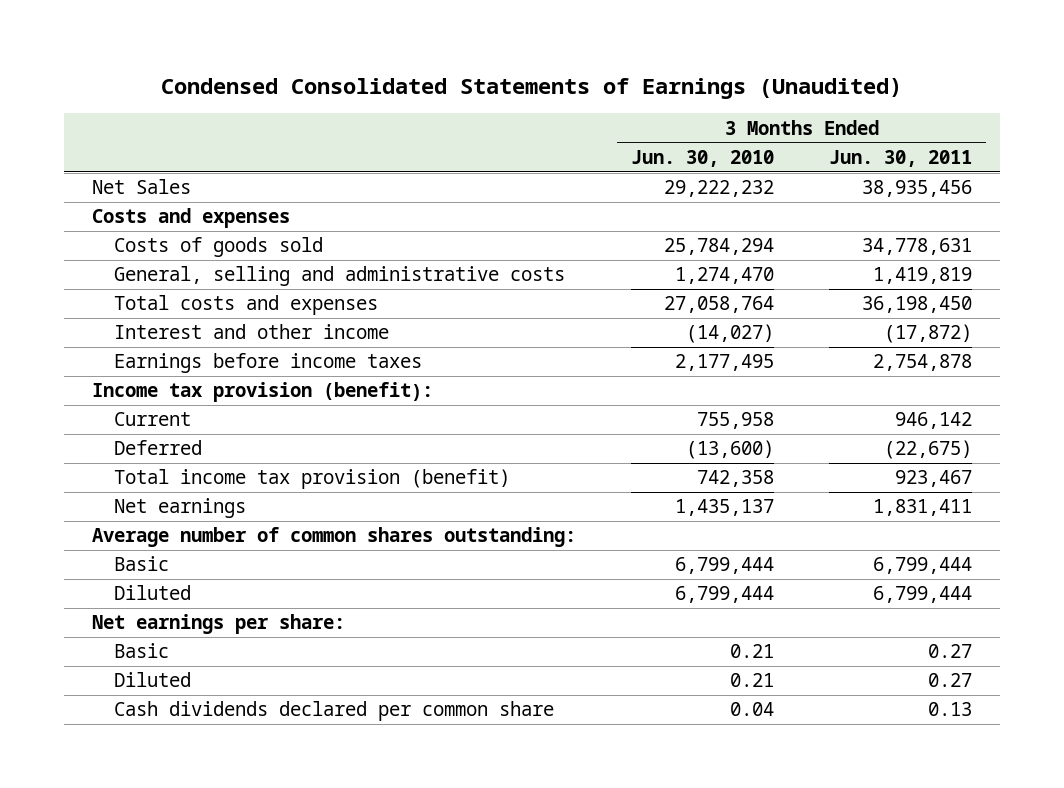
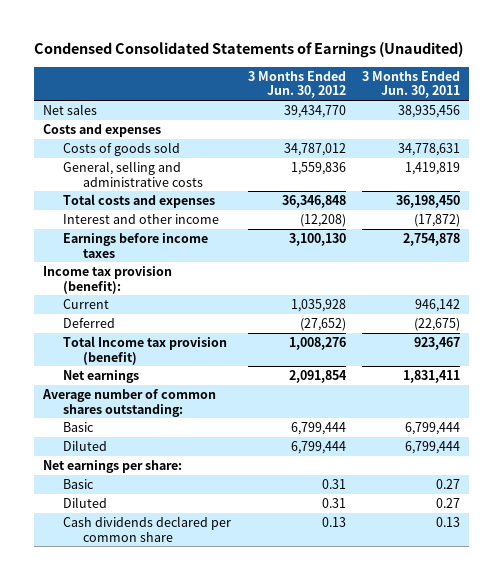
[631,149,775,167] Jun. 30, 2010 -> none
none -> [247,70,346,99] 3 Months Ended Jun. 30, 2012
[91,179,191,195] Net Sales -> [42,104,97,116] Net sales
[114,469,511,490] Total income tax provision (benefit) -> [62,336,227,365] Total Income tax provision (benefit)

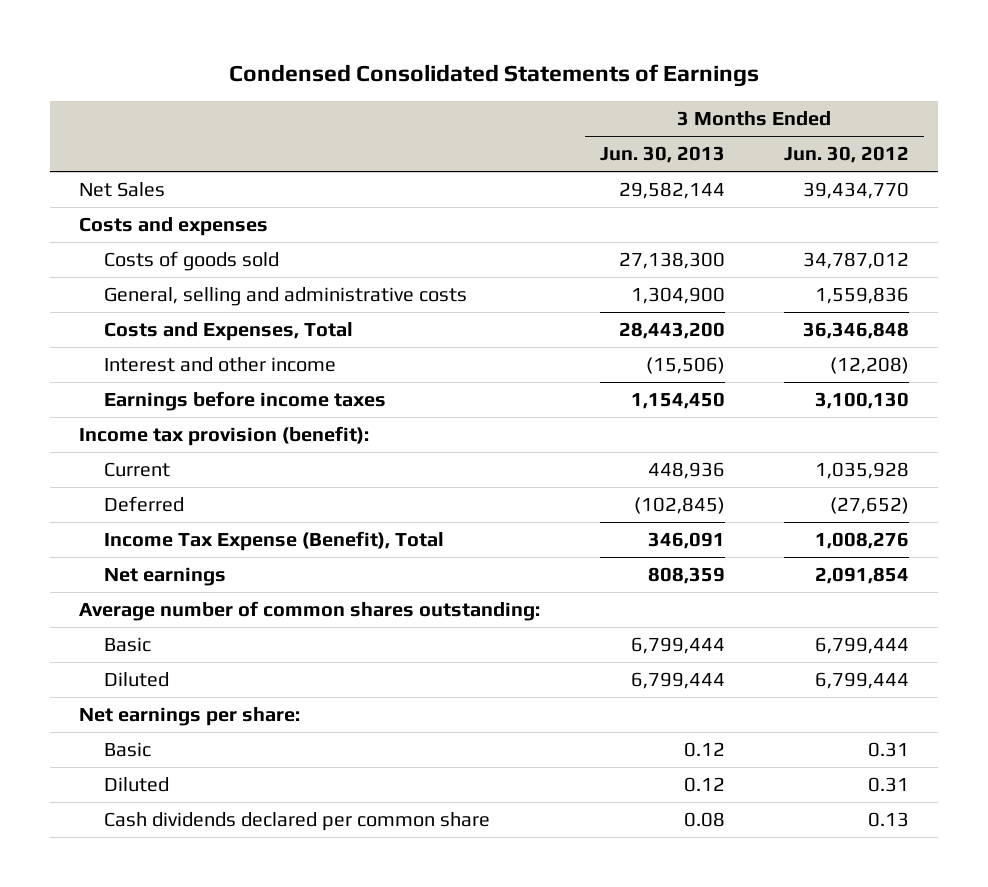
[34,42,464,59] Condensed Consolidated Statements of Earnings (Unaudited) -> [229,64,760,88] Condensed Consolidated Statements of Earnings
[362,70,461,99] 3 Months Ended Jun. 30, 2011 -> none
none -> [599,146,725,164] Jun. 30, 2013
[42,104,97,116] Net sales -> [79,181,166,197] Net Sales
[62,194,215,209] Total costs and expenses -> [103,321,353,341] Costs and Expenses, Total
[62,336,227,365] Total Income tax provision (benefit) -> [103,530,444,551] Income Tax Expense (Benefit), Total

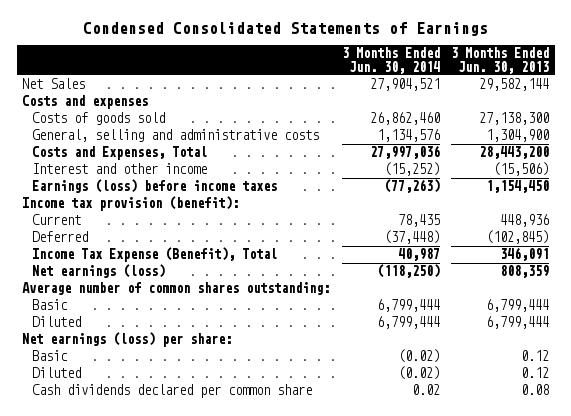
[783,146,909,164] Jun. 30, 2012 -> none
none -> [341,47,440,74] 3 Months Ended Jun. 30, 2014
[103,390,386,411] Earnings before income taxes -> [31,179,277,194] Earnings (loss) before income taxes
[103,566,226,586] Net earnings -> [31,264,165,279] Net earnings (loss)
[79,706,301,726] Net earnings per share: -> [22,332,233,348] Net earnings (loss) per share:

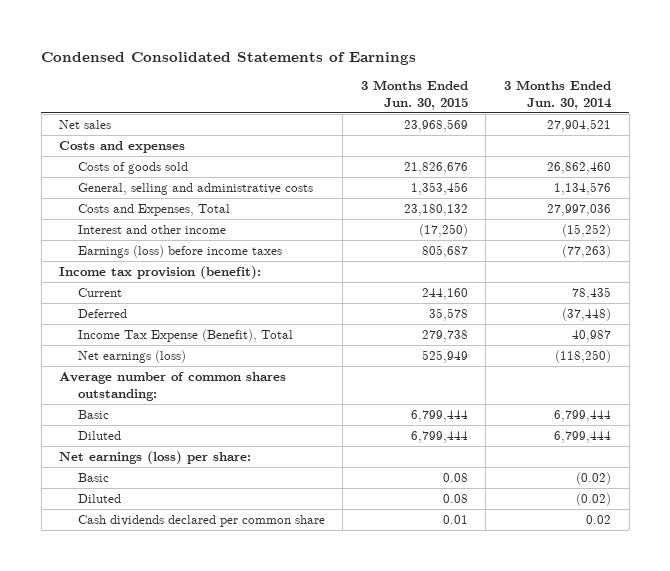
[451,47,550,74] 3 Months Ended Jun. 30, 2013 -> none
none -> [360,79,468,110] 3 Months Ended Jun. 30, 2015
[22,78,86,90] Net Sales -> [59,120,112,130] Net sales

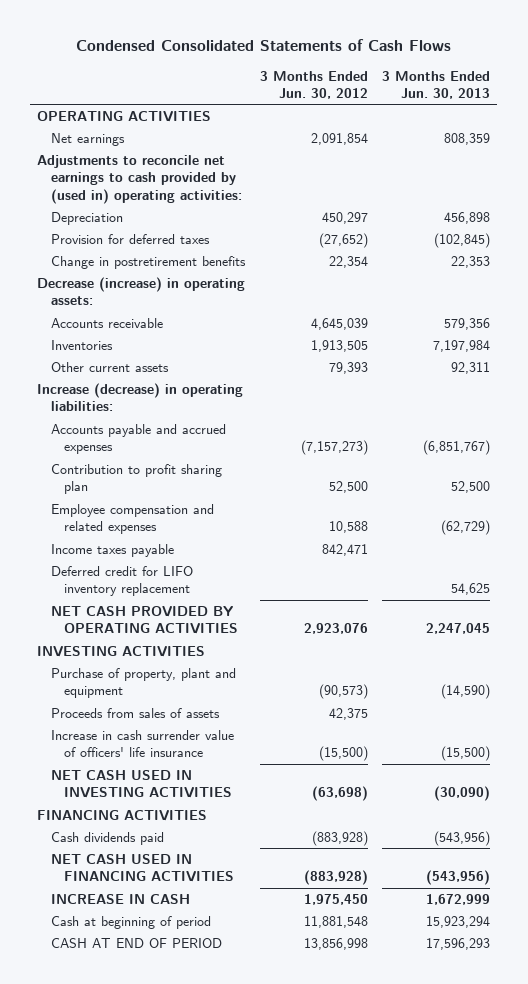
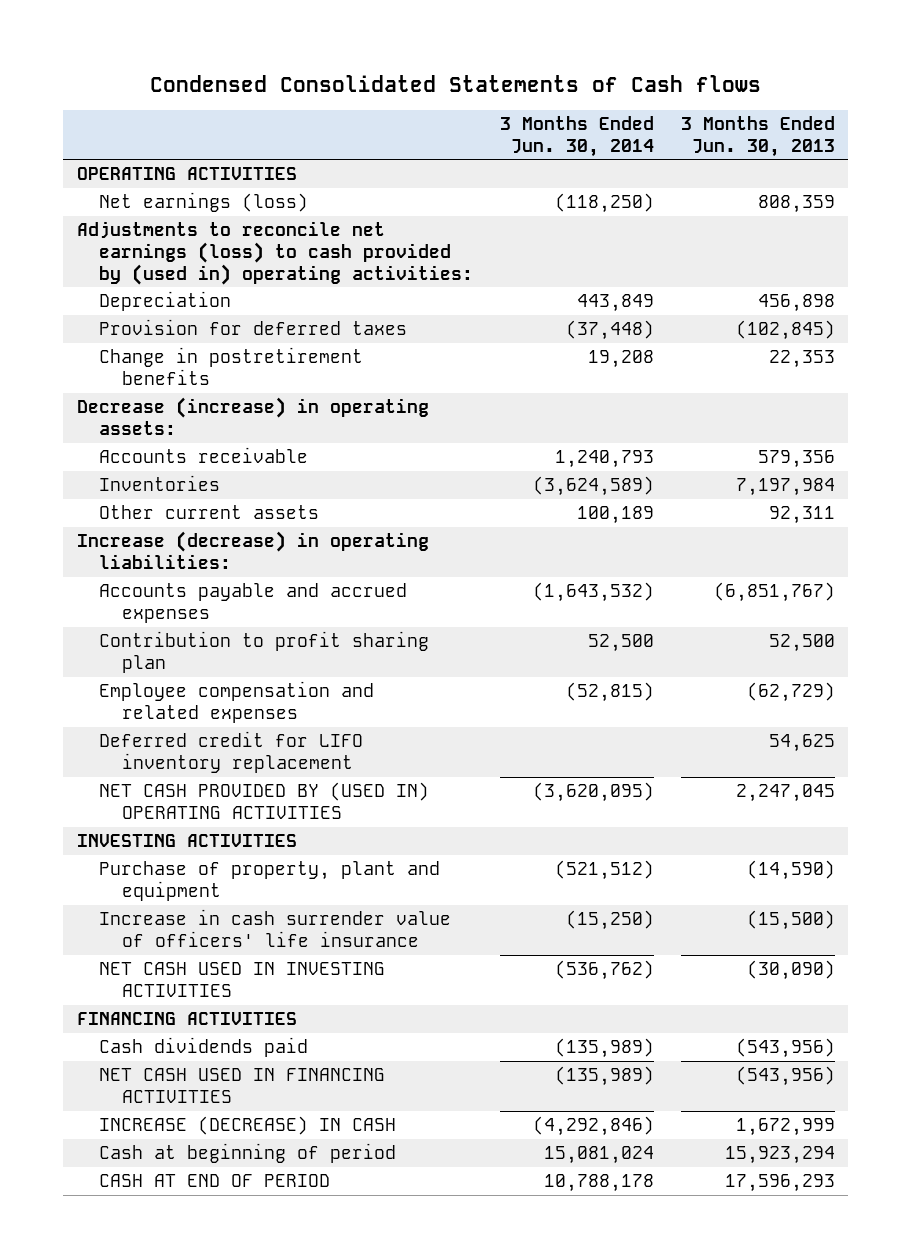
[75,39,451,52] Condensed Consolidated Statements of Cash Flows -> [149,74,761,92] Condensed Consolidated Statements of Cash flows
[259,70,368,100] 3 Months Ended Jun. 30, 2012 -> none
none -> [500,115,655,157] 3 Months Ended Jun. 30, 2014
[50,132,125,146] Net earnings -> [99,192,309,213] Net earnings (loss)
[37,154,242,204] Adjustments to reconcile net earnings to cash provided by (used in) operating activities: -> [76,221,474,285] Adjustments to reconcile net earnings (loss) to cash provided by (used in) operating activities:
[50,543,174,557] Income taxes payable -> none
[50,605,239,635] NET CASH PROVIDED BY OPERATING ACTIVITIES -> [99,782,430,820] NET CASH PROVIDED BY (USED IN) OPERATING ACTIVITIES
[50,707,220,718] Proceeds from sales of assets -> none
[50,893,190,904] INCREASE IN CASH -> [99,1116,397,1136] INCREASE (DECREASE) IN CASH

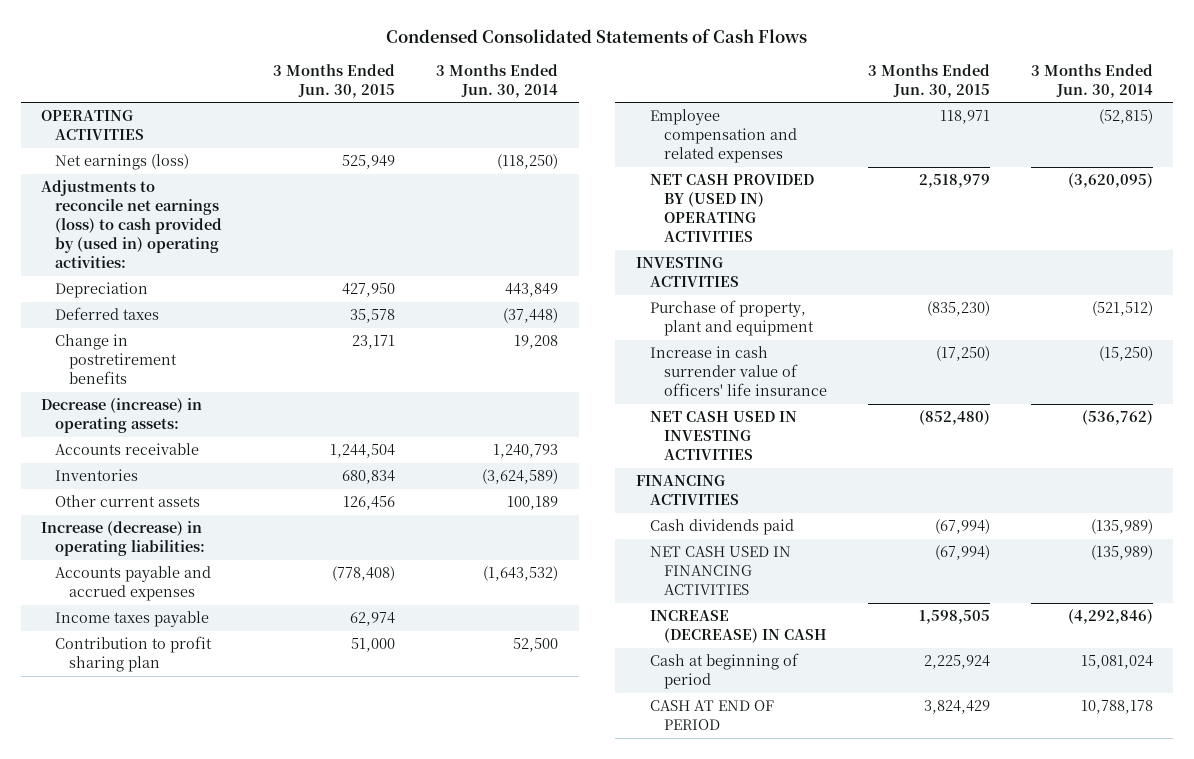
[149,74,761,92] Condensed Consolidated Statements of Cash flows -> [385,29,807,44] Condensed Consolidated Statements of Cash Flows
[680,115,835,157] 3 Months Ended Jun. 30, 2013 -> none
none -> [273,63,396,98] 3 Months Ended Jun. 30, 2015
[99,319,408,336] Provision for deferred taxes -> [55,307,160,321] Deferred taxes
none -> [55,611,210,628] Income taxes payable
[99,731,364,774] Deferred credit for LIFO inventory replacement -> none

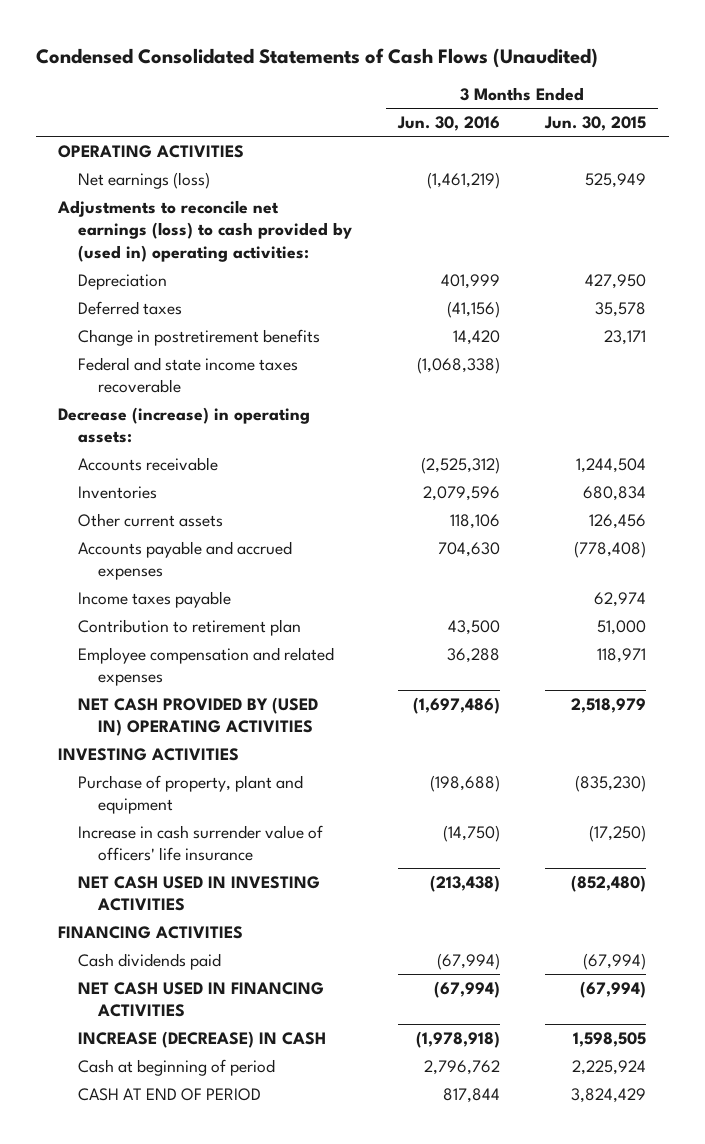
[385,29,807,44] Condensed Consolidated Statements of Cash Flows -> [35,48,598,69] Condensed Consolidated Statements of Cash Flows (Unaudited)
[436,63,559,98] 3 Months Ended Jun. 30, 2014 -> none
none -> [396,116,500,132] Jun. 30, 2016
none -> [78,356,299,394] Federal and state income taxes recoverable
[41,521,206,557] Increase (decrease) in operating liabilities: -> none
[55,636,213,673] Contribution to profit sharing plan -> [78,618,302,636] Contribution to retirement plan

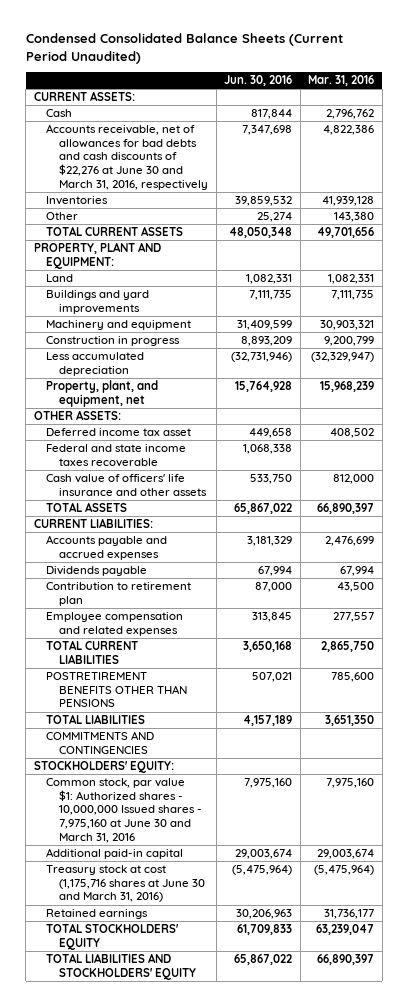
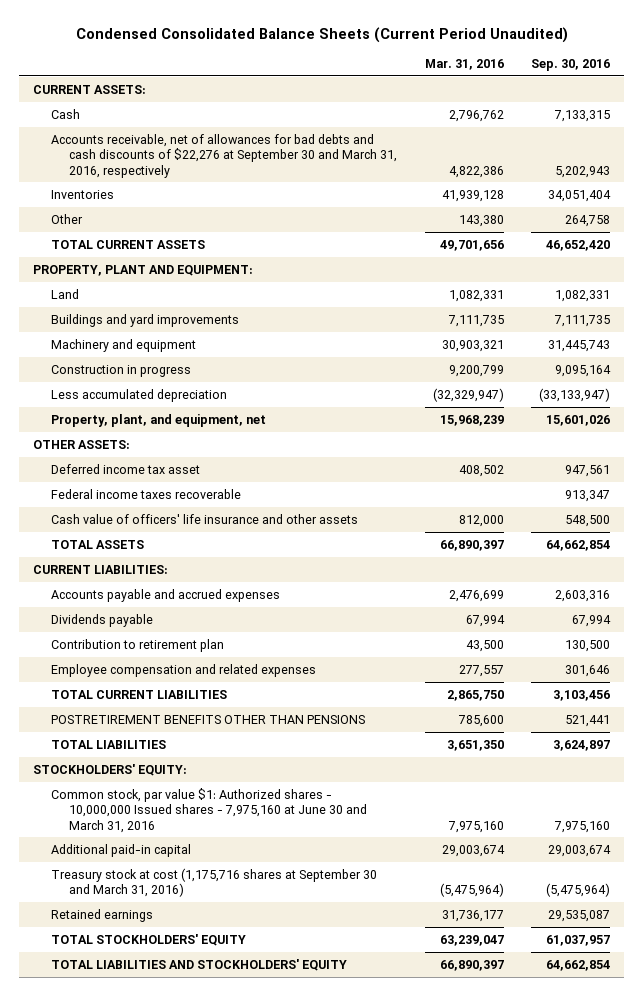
[224,75,293,87] Jun. 30, 2016 -> none
none -> [531,59,611,72] Sep. 30, 2016
[46,124,209,190] Accounts receivable, net of allowances for bad debts and cash discounts of $22,276 at June 30 and March 31, 2016, respectively -> [51,133,398,178] Accounts receivable, net of allowances for bad debts and cash discounts of $22,276 at September 30 and March 31, 2016, respectively
[46,444,187,467] Federal and state income taxes recoverable -> [51,488,242,499] Federal income taxes recoverable
[46,731,155,754] COMMITMENTS AND CONTINGENCIES -> none
[46,865,206,903] Treasury stock at cost (1,175,716 shares at June 30 and March 31, 2016) -> [51,867,378,898] Treasury stock at cost (1,175,716 shares at September 30 and March 31, 2016)

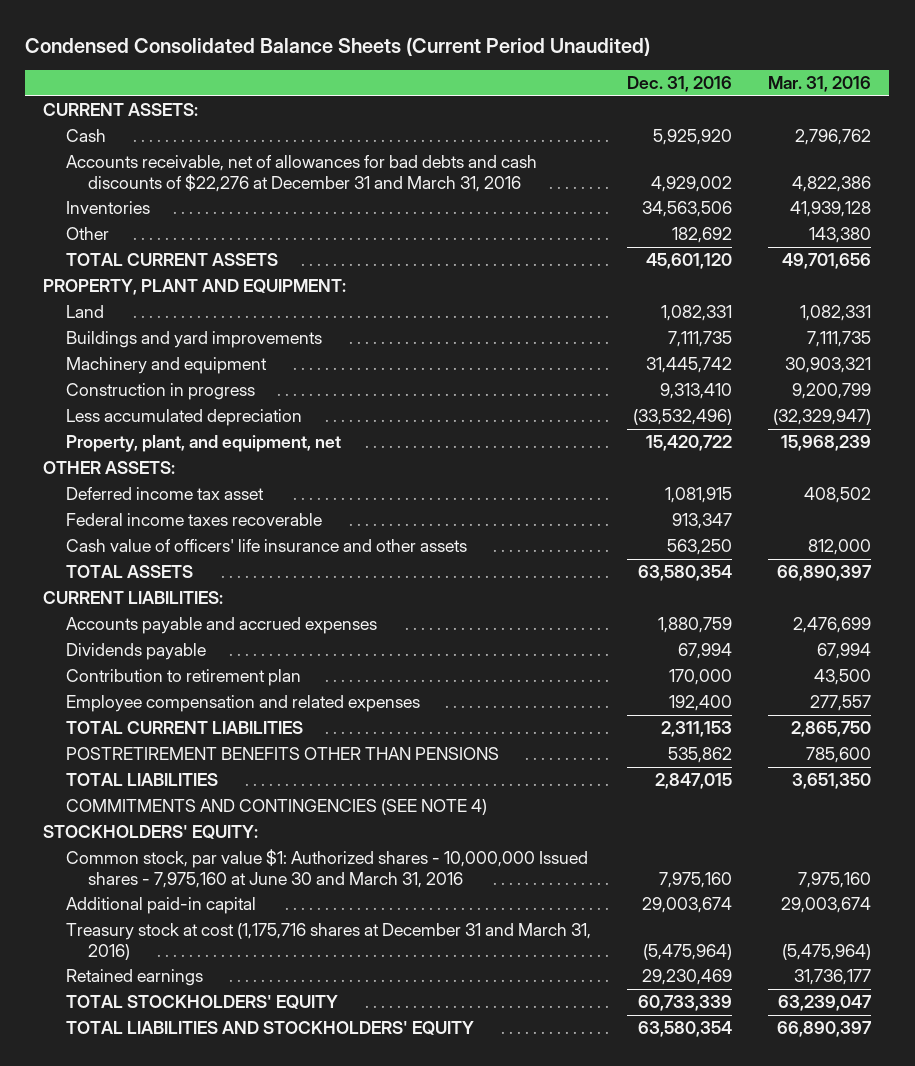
[531,59,611,72] Sep. 30, 2016 -> none
none -> [627,76,733,93] Dec. 31, 2016
[51,133,398,178] Accounts receivable, net of allowances for bad debts and cash discounts of $22,276 at September 30 and March 31, 2016, respectively -> [65,155,537,192] Accounts receivable, net of allowances for bad debts and cash discounts of $22,276 at December 31 and March 31, 2016
none -> [65,799,487,816] COMMITMENTS AND CONTINGENCIES (SEE NOTE 4)
[51,867,378,898] Treasury stock at cost (1,175,716 shares at September 30 and March 31, 2016) -> [65,923,591,960] Treasury stock at cost (1,175,716 shares at December 31 and March 31, 2016)

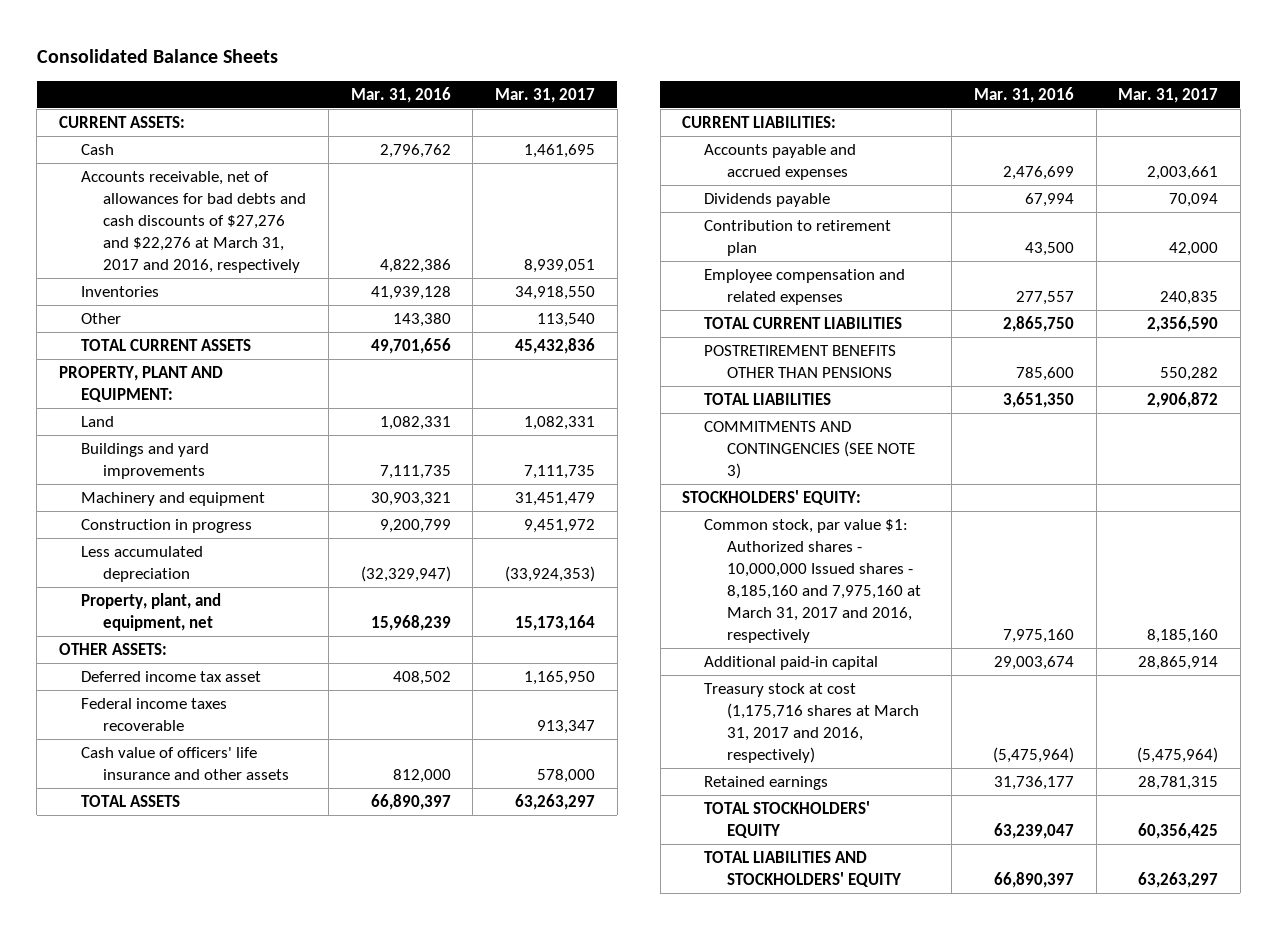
[25,36,651,56] Condensed Consolidated Balance Sheets (Current Period Unaudited) -> [36,49,278,64] Consolidated Balance Sheets
[627,76,733,93] Dec. 31, 2016 -> none
none -> [494,87,595,103] Mar. 31, 2017
[65,155,537,192] Accounts receivable, net of allowances for bad debts and cash discounts of $22,276 at December 31 and March 31, 2016 -> [81,171,307,273] Accounts receivable, net of allowances for bad debts and cash discounts of $27,276 and $22,276 at March 31, 2017 and 2016, respectively
[65,799,487,816] COMMITMENTS AND CONTINGENCIES (SEE NOTE 4) -> [704,421,915,480] COMMITMENTS AND CONTINGENCIES (SEE NOTE 3)
[65,849,588,888] Common stock, par value $1: Authorized shares - 10,000,000 Issued shares - 7,975,160 at June 30 and March 31, 2016 -> [704,519,921,643] Common stock, par value $1: Authorized shares - 10,000,000 Issued shares - 8,185,160 and 7,975,160 at March 31, 2017 and 2016, respectively
[65,923,591,960] Treasury stock at cost (1,175,716 shares at December 31 and March 31, 2016) -> [704,683,919,763] Treasury stock at cost (1,175,716 shares at March 31, 2017 and 2016, respectively)

